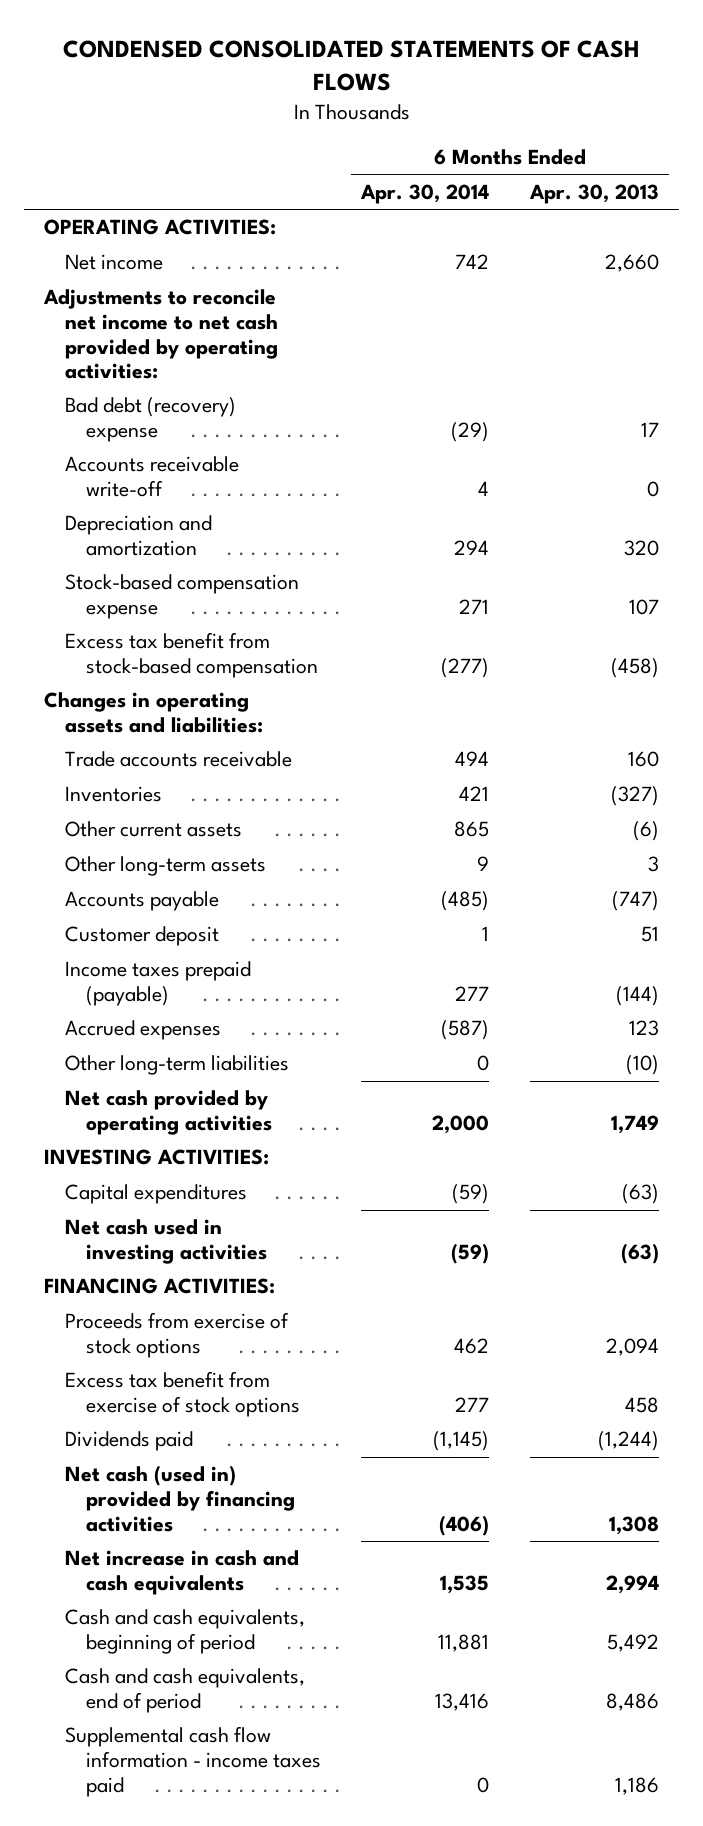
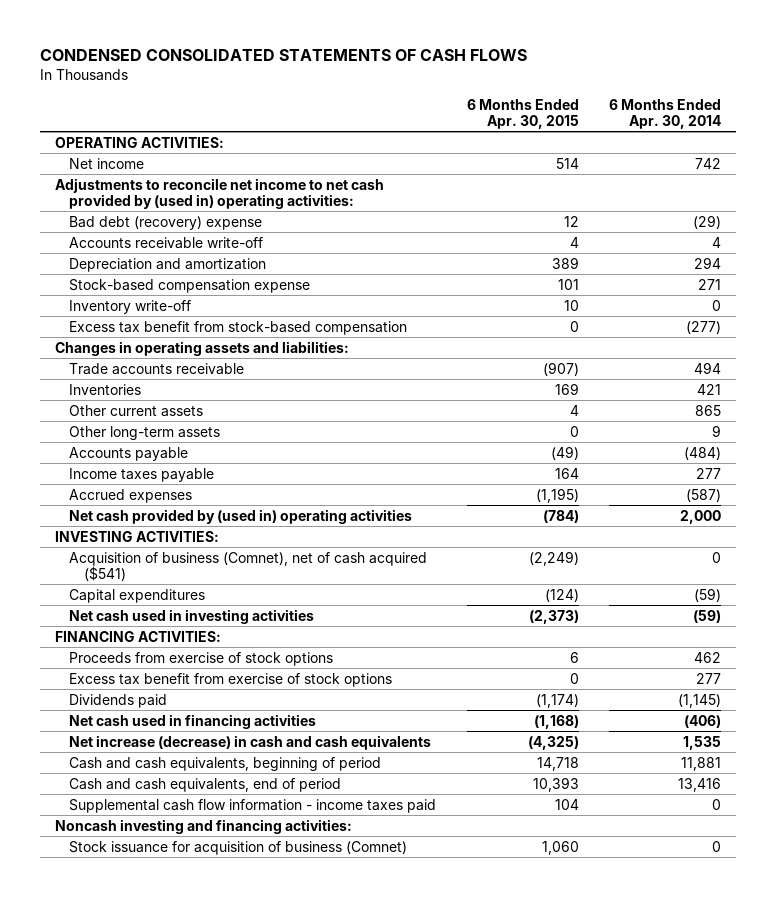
[528,183,659,204] Apr. 30, 2013 -> none
none -> [466,98,579,129] 6 Months Ended Apr. 30, 2015
[43,289,279,380] Adjustments to reconcile net income to net cash provided by operating activities: -> [54,177,384,209] Adjustments to reconcile net income to net cash provided by (used in) operating activities:
none -> [69,299,192,314] Inventory write-off
[65,926,220,947] Customer deposit -> none
[441,891,490,912] (485) -> [683,446,721,460] (484)
[65,961,252,1006] Income taxes prepaid (payable) -> [69,467,215,482] Income taxes payable
[65,1055,290,1076] Other long-term liabilities -> none
[65,1090,272,1135] Net cash provided by operating activities -> [69,508,413,524] Net cash provided by (used in) operating activities
none -> [69,551,428,581] Acquisition of business (Comnet), net of cash acquired ($541)
[65,1465,295,1532] Net cash (used in) provided by financing activities -> [69,713,317,729] Net cash used in financing activities
[65,1550,300,1595] Net increase in cash and cash equivalents -> [69,734,432,750] Net increase (decrease) in cash and cash equivalents
none -> [54,818,352,834] Noncash investing and financing activities:
none -> [69,840,408,855] Stock issuance for acquisition of business (Comnet)

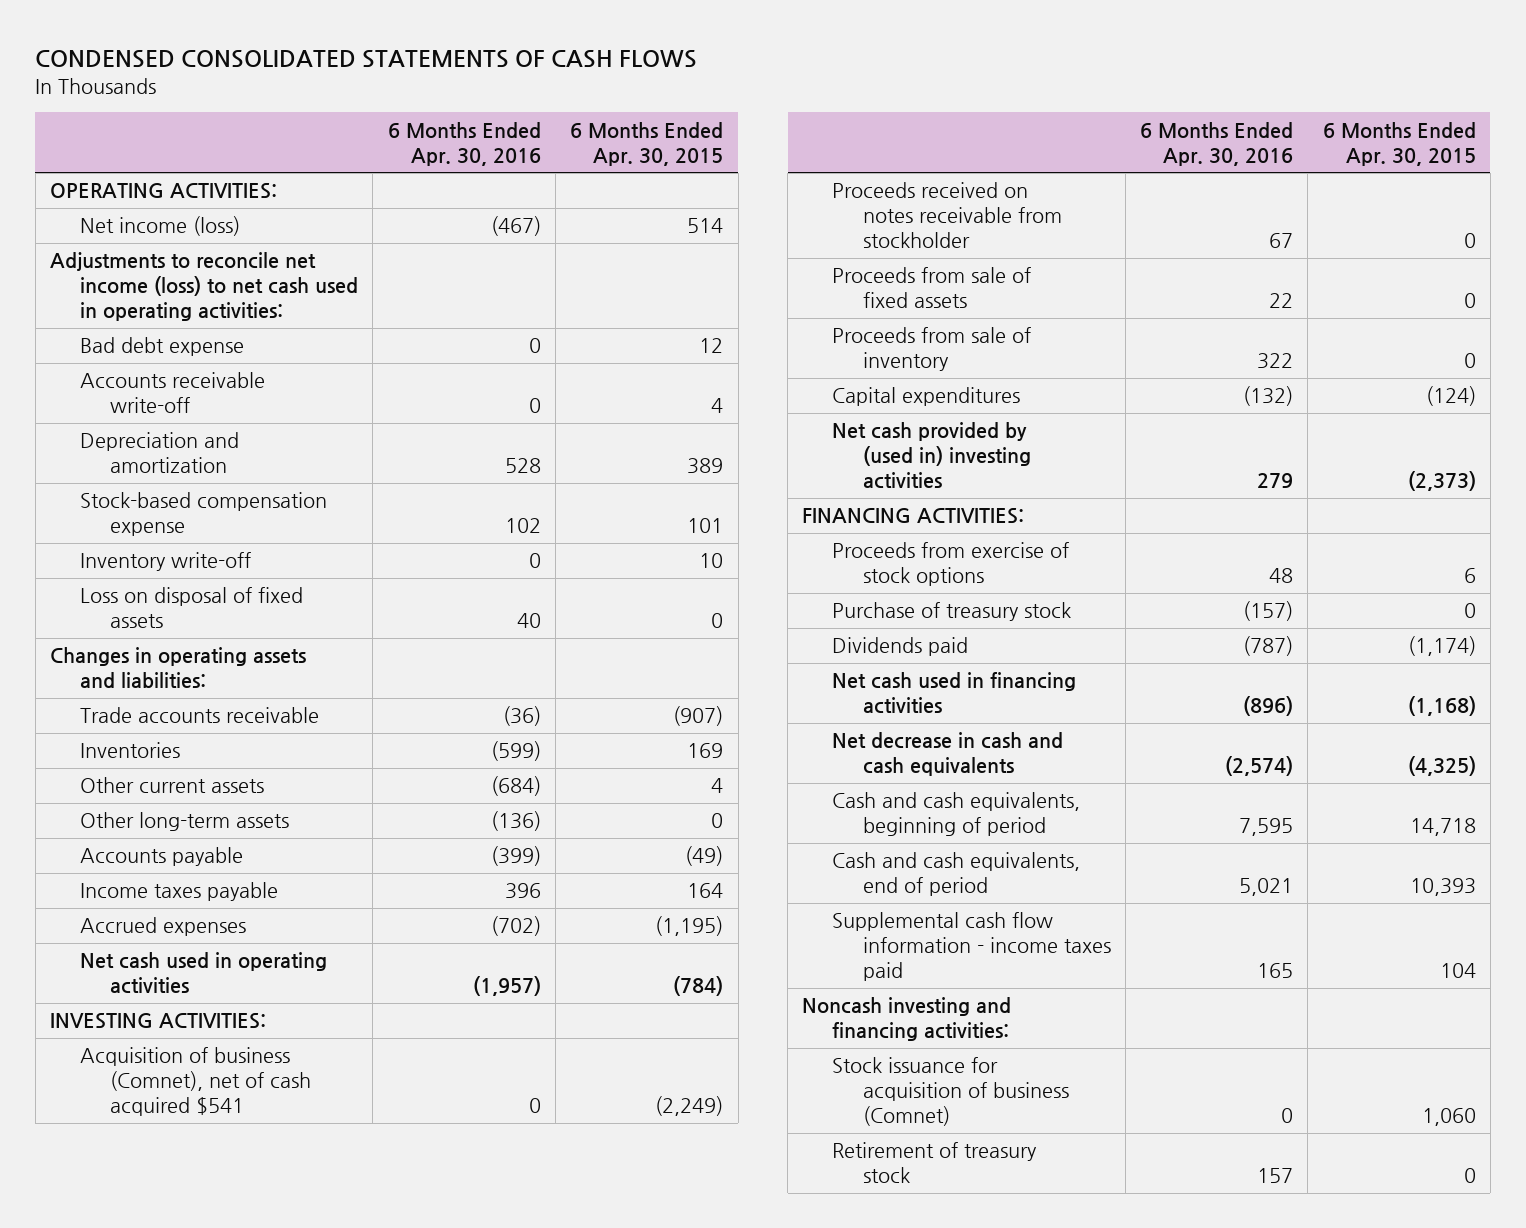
[608,98,721,129] 6 Months Ended Apr. 30, 2014 -> none
none -> [387,121,541,166] 6 Months Ended Apr. 30, 2016
[69,157,145,169] Net income -> [80,216,241,237] Net income (loss)
[54,177,384,209] Adjustments to reconcile net income to net cash provided by (used in) operating activities: -> [49,252,359,322] Adjustments to reconcile net income (loss) to net cash used in operating activities:
[69,215,263,230] Bad debt (recovery) expense -> [80,337,245,357] Bad debt expense
[69,320,408,335] Excess tax benefit from stock-based compensation -> none
none -> [80,587,304,629] Loss on disposal of fixed assets
[69,508,413,524] Net cash provided by (used in) operating activities -> [80,952,328,995] Net cash used in operating activities
[69,551,428,581] Acquisition of business (Comnet), net of cash acquired ($541) -> [80,1047,312,1117] Acquisition of business (Comnet), net of cash acquired $541
none -> [832,182,1062,249] Proceeds received on notes receivable from stockholder
none -> [832,267,1032,309] Proceeds from sale of fixed assets
none -> [832,327,1032,372] Proceeds from sale of inventory
[69,608,315,624] Net cash used in investing activities -> [832,422,1031,490] Net cash provided by (used in) investing activities
[69,672,393,687] Excess tax benefit from exercise of stock options -> none
none -> [832,602,1072,622] Purchase of treasury stock
[69,734,432,750] Net increase (decrease) in cash and cash equivalents -> [832,732,1064,777] Net decrease in cash and cash equivalents
none -> [832,1142,1038,1184] Retirement of treasury stock

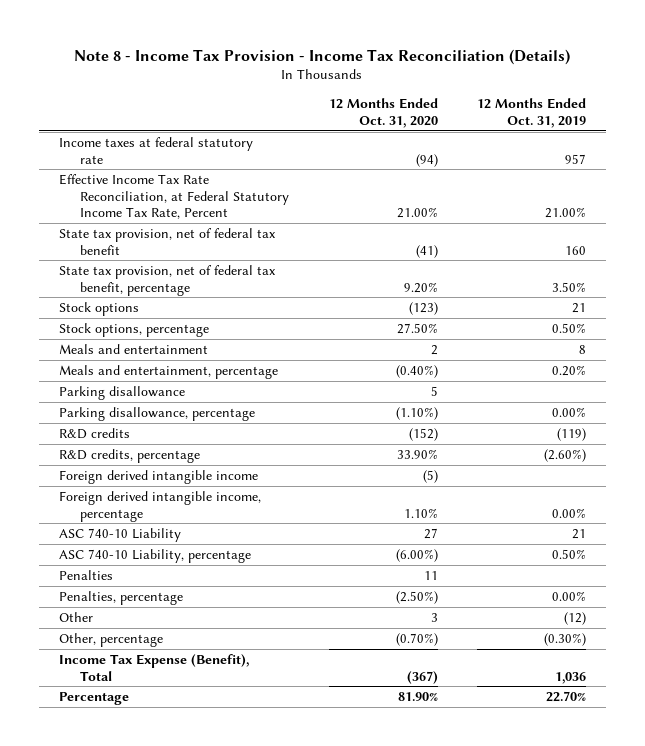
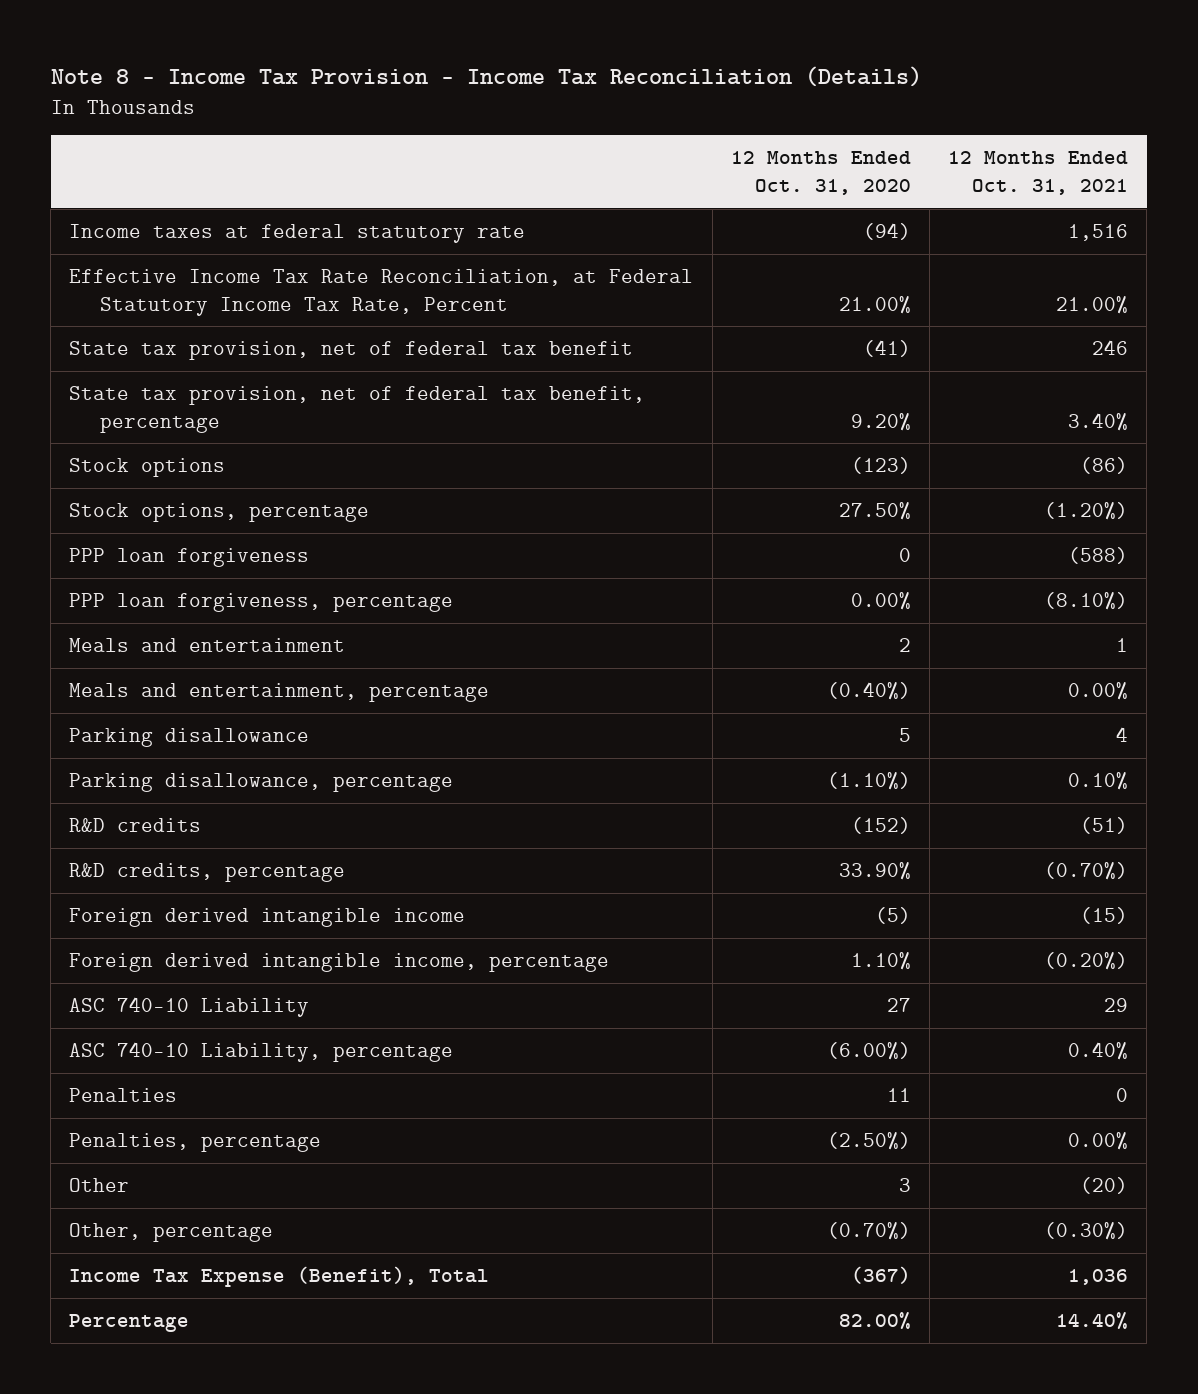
[477,98,587,128] 12 Months Ended Oct. 31, 2019 -> none
none -> [948,151,1129,196] 12 Months Ended Oct. 31, 2021
none -> [69,547,310,567] PPP loan forgiveness
none -> [69,592,454,612] PPP loan forgiveness, percentage
[397,691,438,701] 81.90% -> [838,1311,911,1329] 82.00%

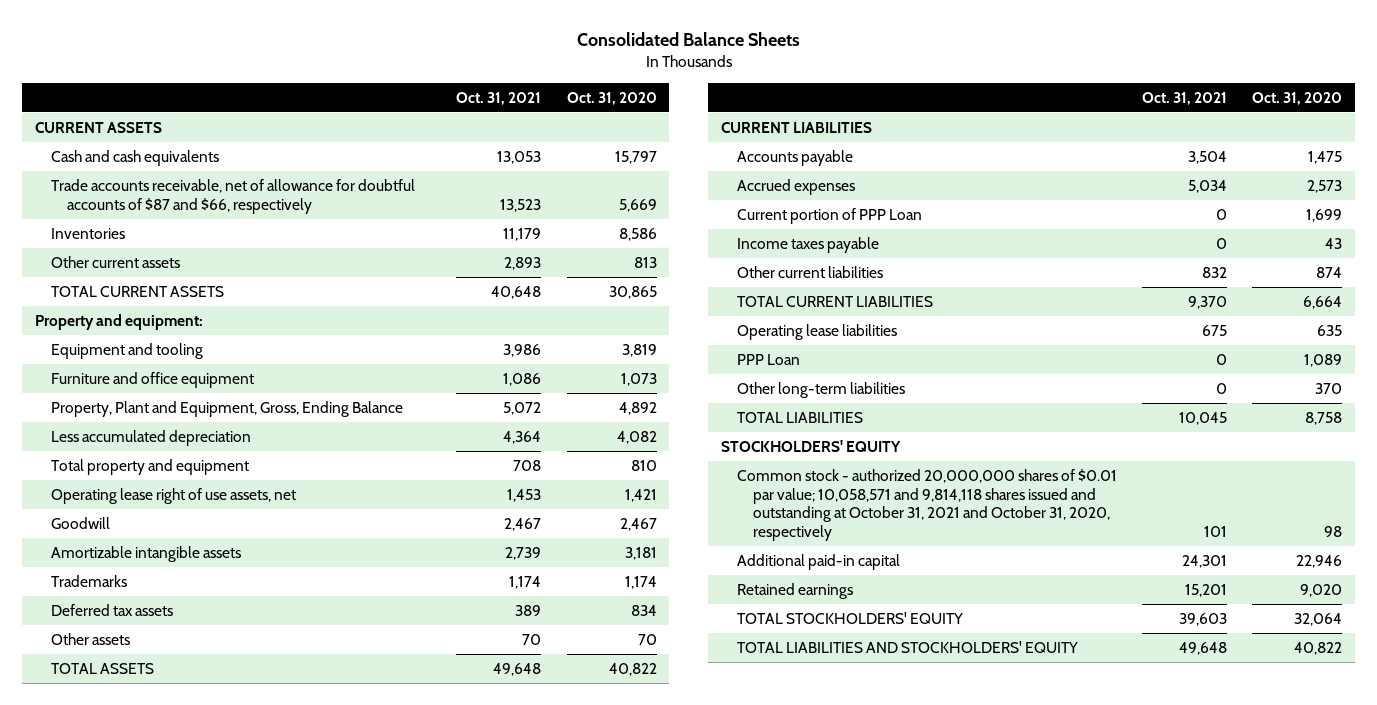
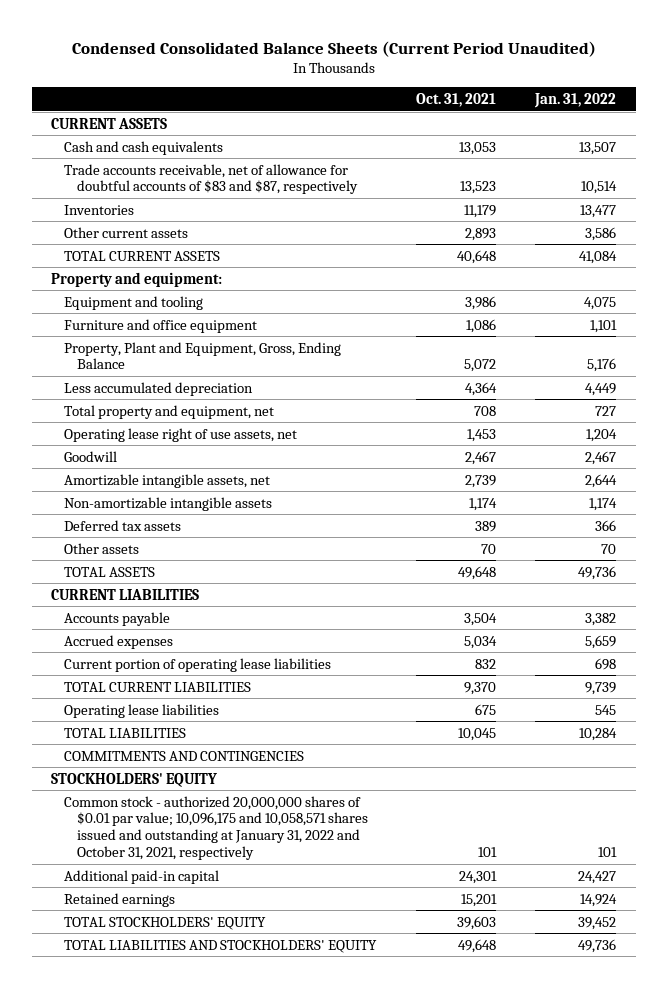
[576,32,800,47] Consolidated Balance Sheets -> [71,40,596,57] Condensed Consolidated Balance Sheets (Current Period Unaudited)
[566,91,657,105] Oct. 31, 2020 -> none
none -> [534,93,617,109] Jan. 31, 2022
[51,179,416,214] Trade accounts receivable, net of allowance for doubtful accounts of $87 and $66, respectively -> [64,163,359,195] Trade accounts receivable, net of allowance for doubtful accounts of $83 and $87, respectively
[51,459,250,476] Total property and equipment -> [64,404,275,419] Total property and equipment, net
[51,546,242,563] Amortizable intangible assets -> [64,473,271,488] Amortizable intangible assets, net
[51,575,128,588] Trademarks -> [64,496,273,511] Non-amortizable intangible assets
[736,208,922,225] Current portion of PPP Loan -> none
[736,237,879,254] Income taxes payable -> none
[736,266,883,279] Other current liabilities -> [64,657,332,672] Current portion of operating lease liabilities
[736,354,800,366] PPP Loan -> none
[736,382,905,399] Other long-term liabilities -> none
none -> [64,750,305,761] COMMITMENTS AND CONTINGENCIES
[736,469,1117,542] Common stock - authorized 20,000,000 shares of $0.01 par value; 10,058,571 and 9,814,118 shares issued and outstanding at October 31, 2021 and October 31, 2020, respectively -> [64,795,369,861] Common stock - authorized 20,000,000 shares of $0.01 par value; 10,096,175 and 10,058,571 shares issued and outstanding at January 31, 2022 and October 31, 2021, respectively

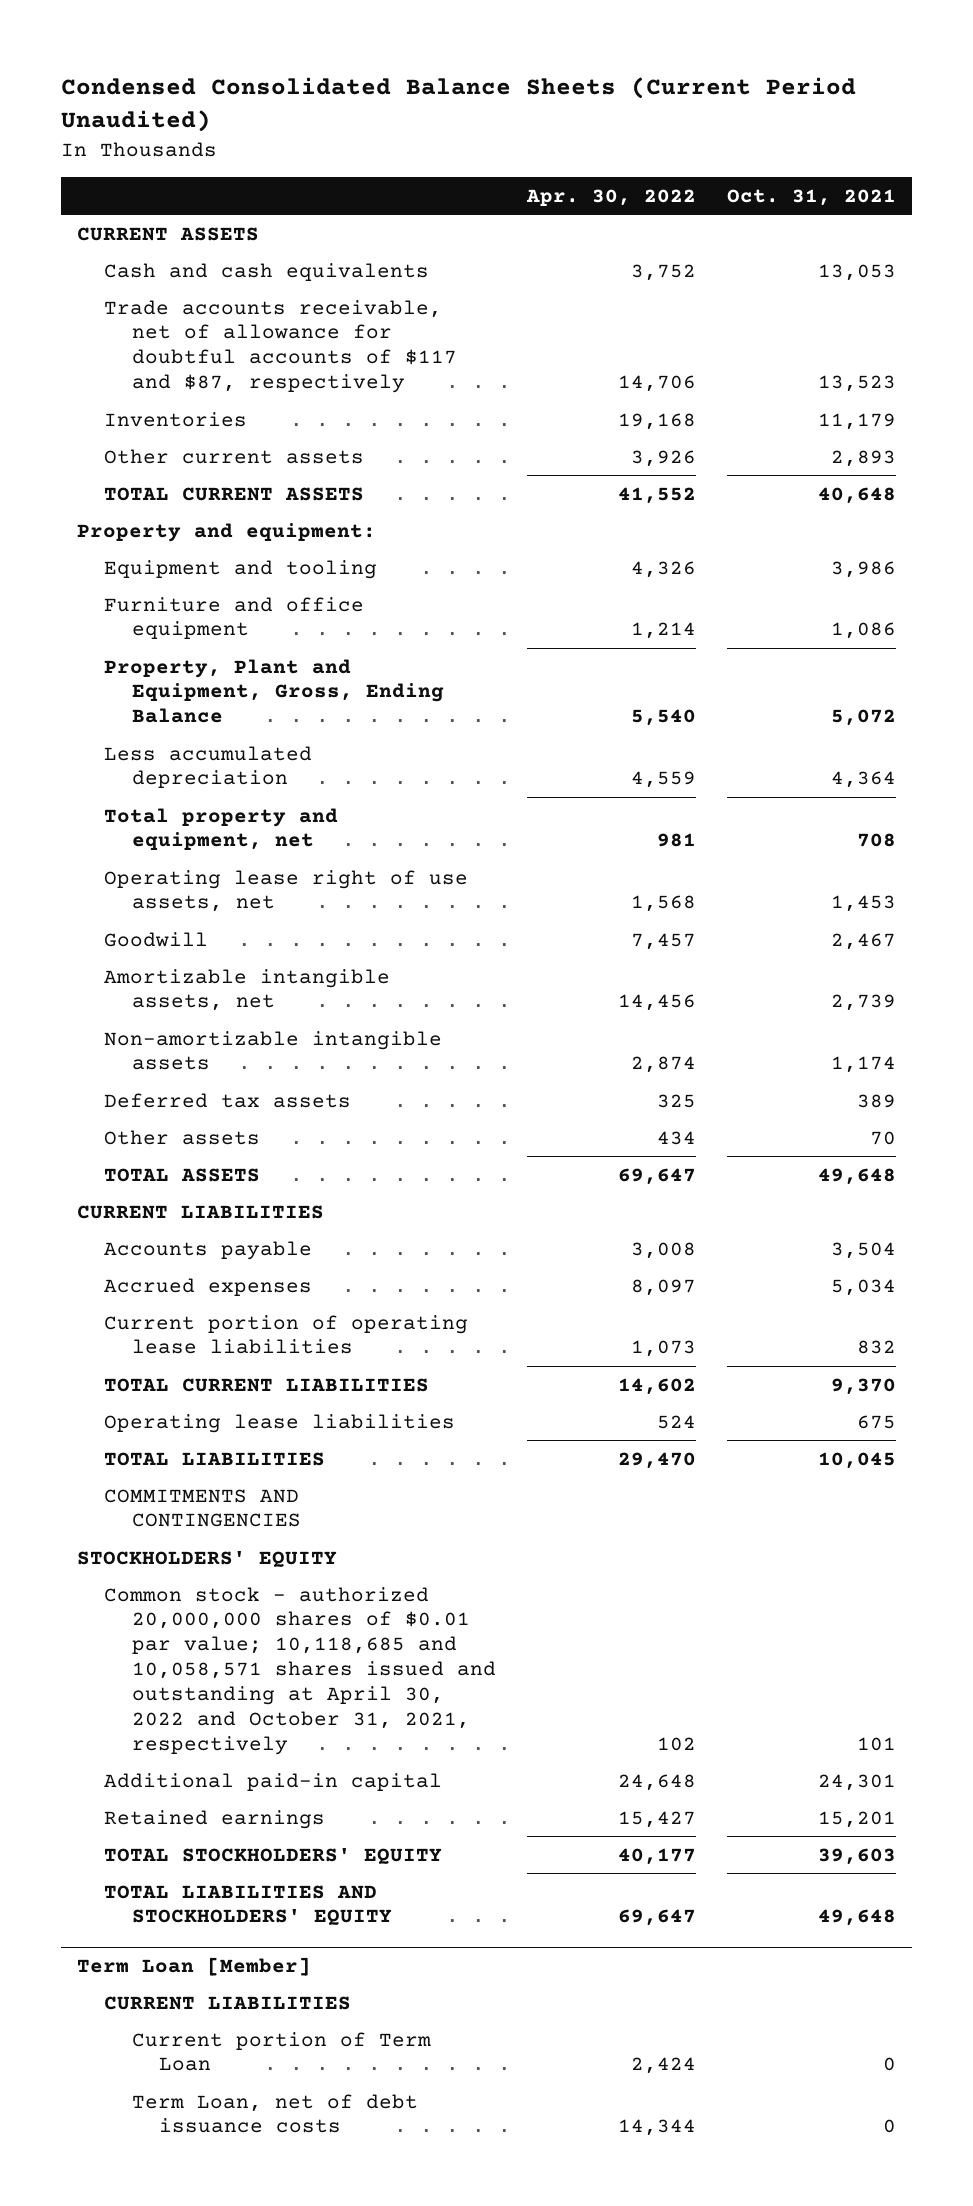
[534,93,617,109] Jan. 31, 2022 -> none
none -> [525,188,696,206] Apr. 30, 2022
[64,163,359,195] Trade accounts receivable, net of allowance for doubtful accounts of $83 and $87, respectively -> [104,299,457,394] Trade accounts receivable, net of allowance for doubtful accounts of $117 and $87, respectively
[64,795,369,861] Common stock - authorized 20,000,000 shares of $0.01 par value; 10,096,175 and 10,058,571 shares issued and outstanding at January 31, 2022 and October 31, 2021, respectively -> [104,1586,496,1756] Common stock - authorized 20,000,000 shares of $0.01 par value; 10,118,685 and 10,058,571 shares issued and outstanding at April 30, 2022 and October 31, 2021, respectively
none -> [77,1957,312,1977] Term Loan [Member]
none -> [104,1995,352,2010] CURRENT LIABILITIES
none -> [131,2031,431,2072] Current portion of Term Loan
none -> [131,2093,418,2134] Term Loan, net of debt issuance costs

